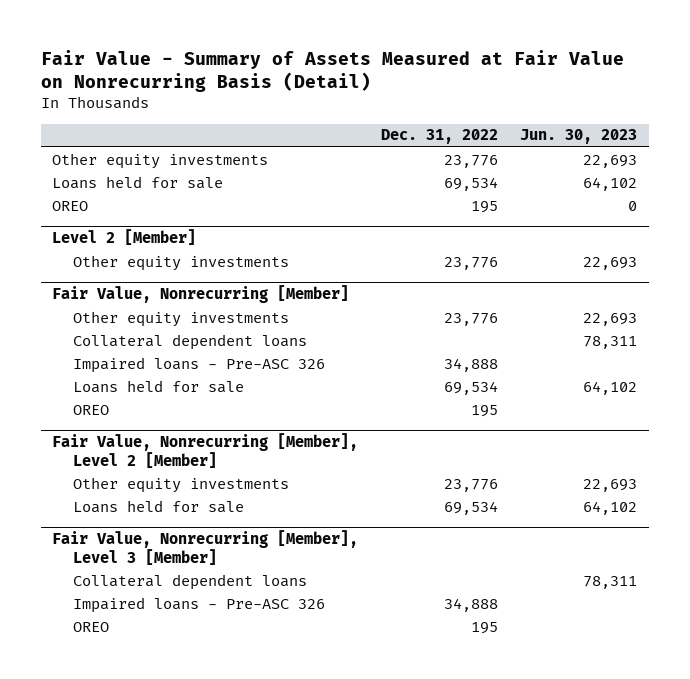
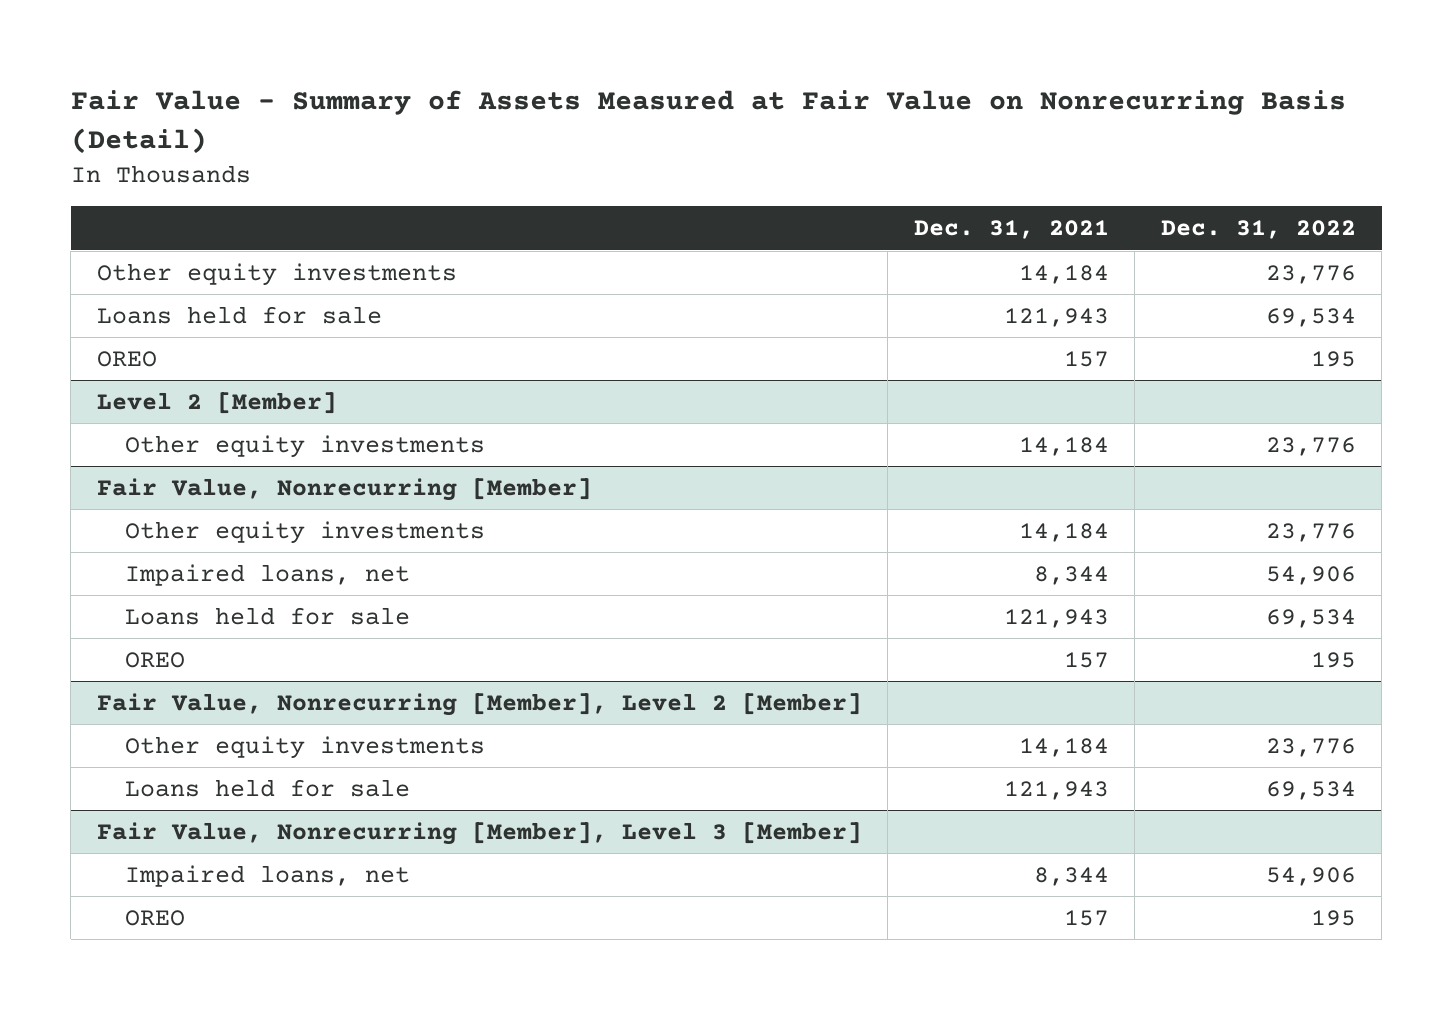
[520,129,638,145] Jun. 30, 2023 -> none
none -> [913,220,1109,240] Dec. 31, 2021
[73,333,308,350] Collateral dependent loans -> none
[73,356,326,373] Impaired loans - Pre-ASC 326 -> [125,563,411,586] Impaired loans, net
[443,357,498,372] 34,888 -> [1265,565,1356,585] 54,906
[73,573,308,590] Collateral dependent loans -> none
[73,596,326,613] Impaired loans - Pre-ASC 326 -> [125,864,411,887] Impaired loans, net
[443,597,498,612] 34,888 -> [1265,866,1356,886] 54,906

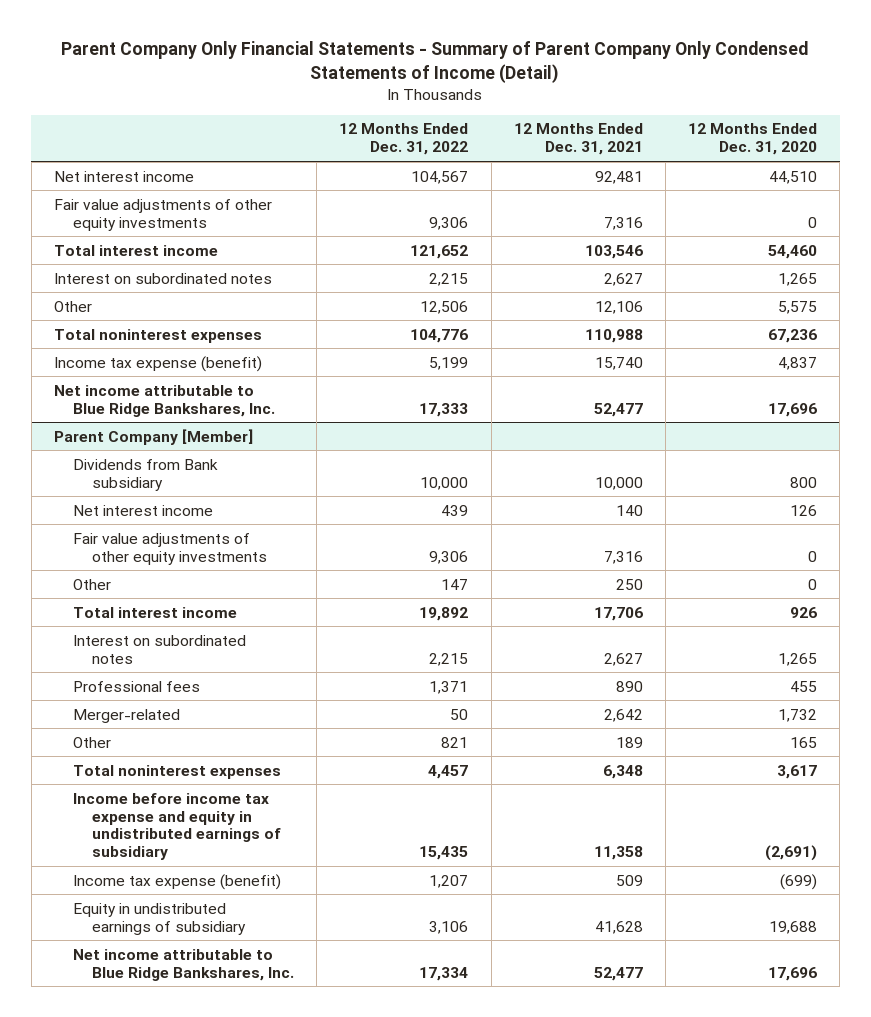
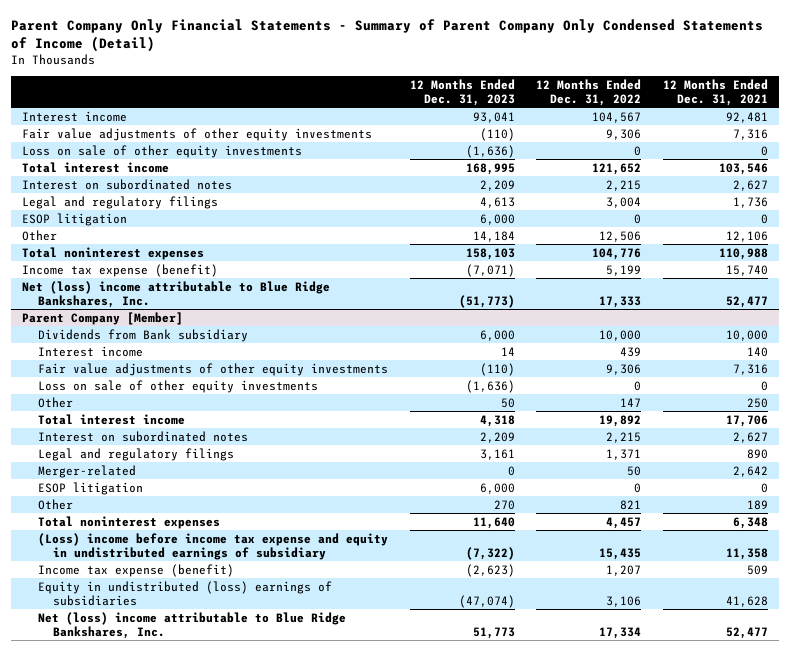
[687,123,817,156] 12 Months Ended Dec. 31, 2020 -> none
none -> [409,79,515,107] 12 Months Ended Dec. 31, 2023
[53,170,194,182] Net interest income -> [22,110,128,122] Interest income
none -> [22,144,303,158] Loss on sale of other equity investments
none -> [22,195,219,209] Legal and regulatory filings
none -> [22,212,128,226] ESOP litigation
[53,384,276,417] Net income attributable to Blue Ridge Bankshares, Inc. -> [22,280,331,308] Net (loss) income attributable to Blue Ridge Bankshares, Inc.
[73,504,214,516] Net interest income -> [37,345,143,357] Interest income
none -> [37,379,318,393] Loss on sale of other equity investments
[73,680,201,692] Professional fees -> [37,447,234,461] Legal and regulatory filings
none -> [37,481,143,495] ESOP litigation
[73,792,282,861] Income before income tax expense and equity in undistributed earnings of subsidiary -> [37,532,388,560] (Loss) income before income tax expense and equity in undistributed earnings of subsidiary
[73,902,247,935] Equity in undistributed earnings of subsidiary -> [37,580,332,606] Equity in undistributed (loss) earnings of subsidiaries
[73,948,295,981] Net income attributable to Blue Ridge Bankshares, Inc. -> [37,611,346,639] Net (loss) income attributable to Blue Ridge Bankshares, Inc.

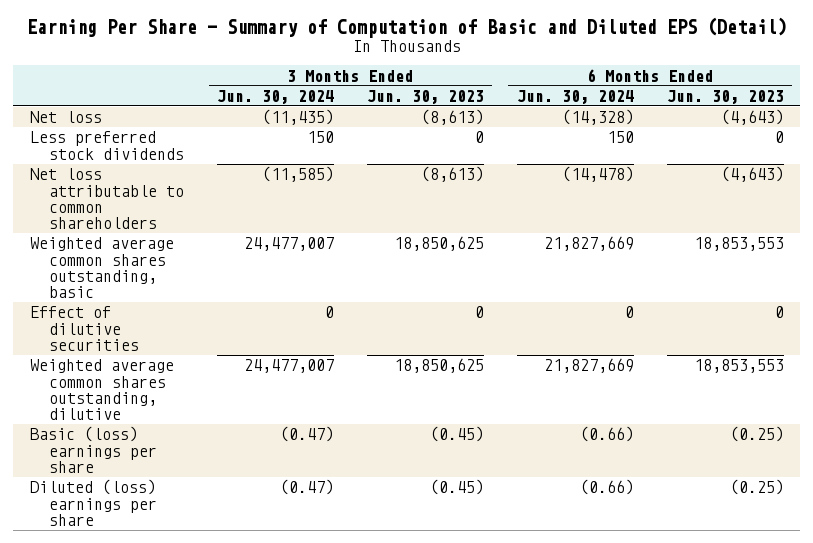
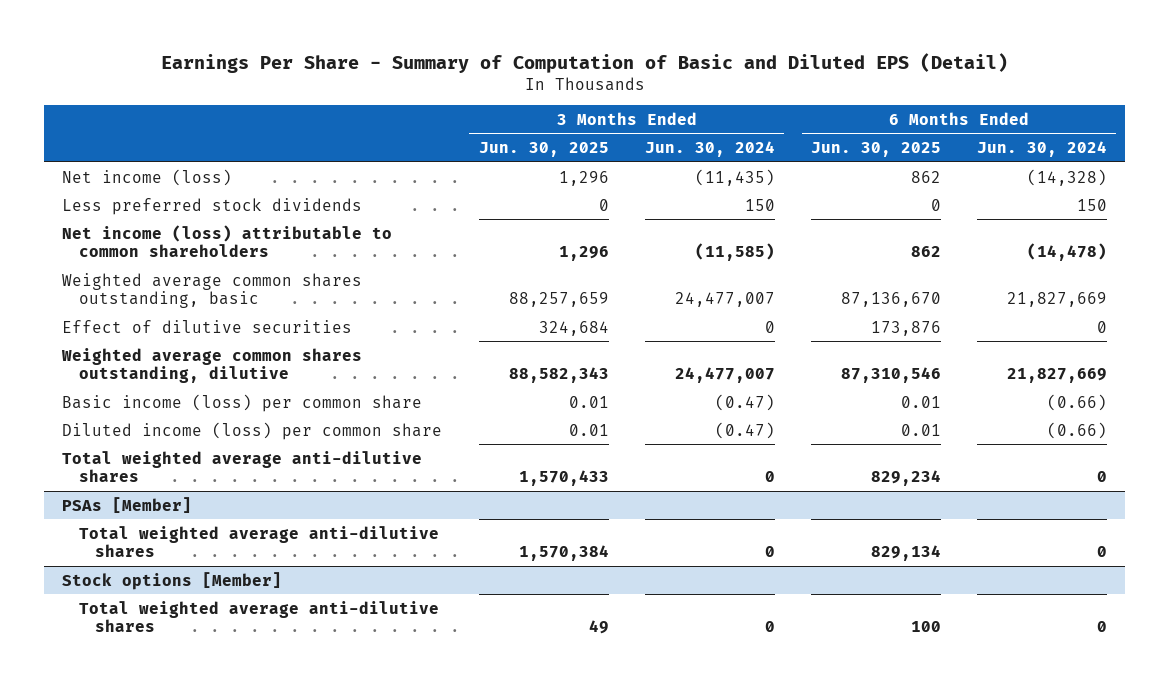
[26,16,787,38] Earning Per Share - Summary of Computation of Basic and Diluted EPS (Detail) -> [160,52,1008,73] Earnings Per Share - Summary of Computation of Basic and Diluted EPS (Detail)
[366,89,484,104] Jun. 30, 2023 -> none
[666,89,784,104] Jun. 30, 2023 -> none
none -> [478,142,609,158] Jun. 30, 2025
none -> [811,142,942,158] Jun. 30, 2025
[29,111,102,124] Net loss -> [62,168,233,186] Net income (loss)
[29,168,185,230] Net loss attributable to common shareholders -> [62,224,393,258] Net income (loss) attributable to common shareholders
[29,426,158,473] Basic (loss) earnings per share -> [62,393,423,412] Basic income (loss) per common share
[29,479,158,526] Diluted (loss) earnings per share -> [62,421,443,440] Diluted income (loss) per common share
none -> [62,450,423,483] Total weighted average anti-dilutive shares
none -> [62,496,193,513] PSAs [Member]
none -> [78,525,439,558] Total weighted average anti-dilutive shares
none -> [62,571,283,590] Stock options [Member]
none -> [78,600,439,633] Total weighted average anti-dilutive shares

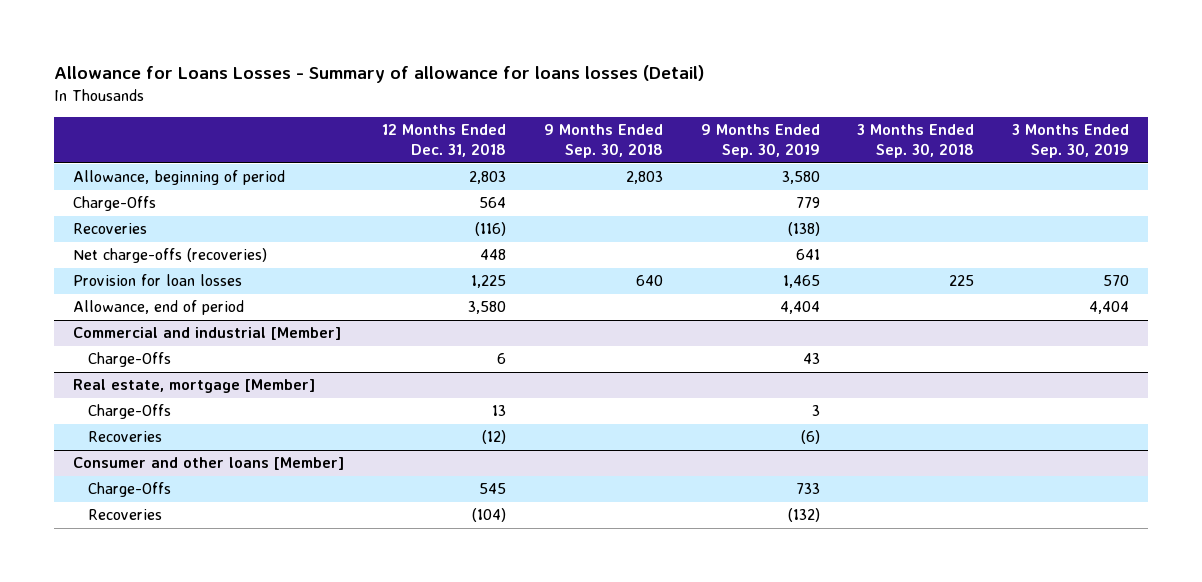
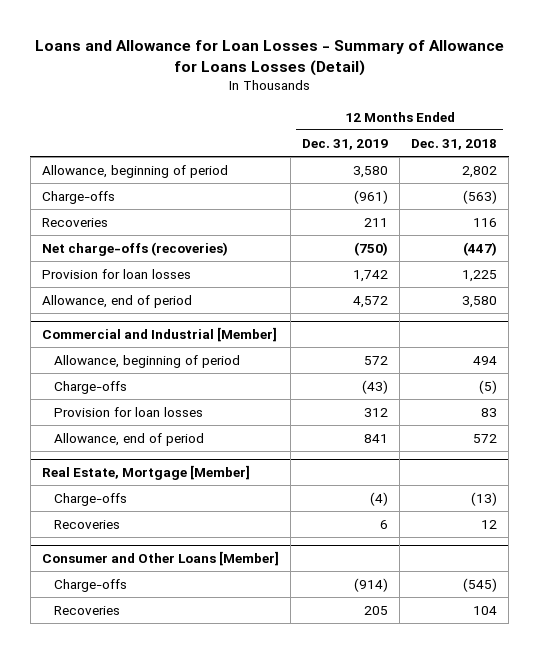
[53,65,704,84] Allowance for Loans Losses - Summary of allowance for loans losses (Detail) -> [34,40,504,77] Loans and Allowance for Loan Losses - Summary of Allowance for Loans Losses (Detail)
[543,124,663,159] 9 Months Ended Sep. 30, 2018 -> none
[700,124,820,159] 9 Months Ended Sep. 30, 2019 -> none
[857,124,975,159] 3 Months Ended Sep. 30, 2018 -> none
[1012,124,1130,159] 3 Months Ended Sep. 30, 2019 -> none
none -> [302,138,389,150] Dec. 31, 2019
[468,171,506,185] 2,803 -> [462,165,498,178] 2,802
[72,196,156,212] Charge-Offs -> [42,190,116,204] Charge-offs
[478,197,506,209] 564 -> [463,189,498,204] (563)
[474,222,506,237] (116) -> [473,217,498,227] 116
[479,249,506,261] 448 -> [463,241,498,256] (447)
[72,327,341,341] Commercial and industrial [Member] -> [42,326,278,342] Commercial and Industrial [Member]
none -> [53,354,240,368] Allowance, beginning of period
[87,352,171,368] Charge-Offs -> [53,380,127,394] Charge-offs
[496,353,506,365] 6 -> [479,379,498,394] (5)
none -> [53,406,203,417] Provision for loan losses
none -> [53,432,204,446] Allowance, end of period
[72,379,315,394] Real estate, mortgage [Member] -> [42,464,251,480] Real Estate, Mortgage [Member]
[87,404,171,420] Charge-Offs -> [53,492,127,506] Charge-offs
[491,405,506,417] 13 -> [471,491,498,506] (13)
[481,430,506,445] (12) -> [481,519,498,529] 12
[72,457,344,471] Consumer and other loans [Member] -> [42,550,280,566] Consumer and Other Loans [Member]
[87,482,171,498] Charge-Offs -> [53,578,127,592] Charge-offs
[478,483,506,495] 545 -> [463,577,498,592] (545)
[471,508,506,523] (104) -> [473,605,498,615] 104

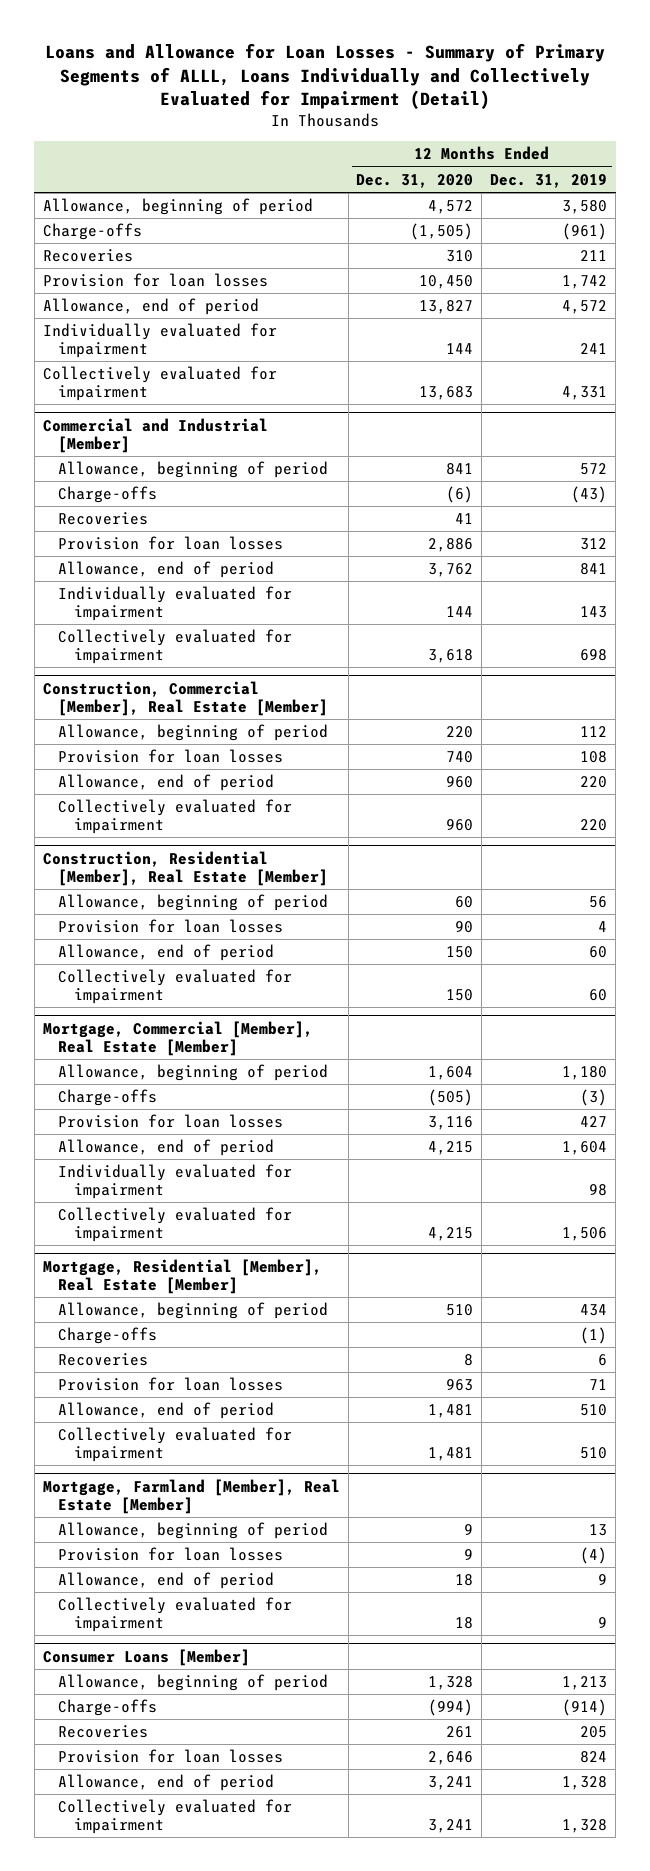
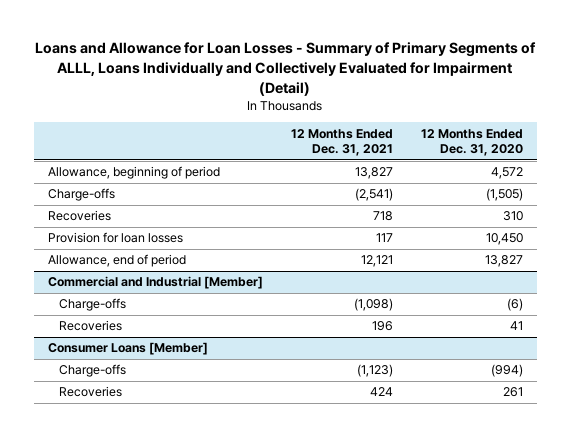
[490,173,608,188] Dec. 31, 2019 -> none
none -> [290,128,393,157] 12 Months Ended Dec. 31, 2021
[42,323,277,358] Individually evaluated for impairment -> none
[42,366,277,401] Collectively evaluated for impairment -> none
[58,461,329,479] Allowance, beginning of period -> none
[58,536,284,551] Provision for loan losses -> none
[58,561,275,579] Allowance, end of period -> none
[58,586,293,621] Individually evaluated for impairment -> none
[58,629,293,664] Collectively evaluated for impairment -> none
[42,681,329,716] Construction, Commercial [Member], Real Estate [Member] -> none
[58,724,329,742] Allowance, beginning of period -> none
[58,749,284,764] Provision for loan losses -> none
[58,774,275,792] Allowance, end of period -> none
[58,799,293,834] Collectively evaluated for impairment -> none
[42,851,329,886] Construction, Residential [Member], Real Estate [Member] -> none
[58,894,329,912] Allowance, beginning of period -> none
[58,919,284,934] Provision for loan losses -> none
[58,944,275,962] Allowance, end of period -> none
[58,969,293,1004] Collectively evaluated for impairment -> none
[42,1021,313,1056] Mortgage, Commercial [Member], Real Estate [Member] -> none
[58,1064,329,1082] Allowance, beginning of period -> none
[58,1089,158,1107] Charge-offs -> none
[58,1114,284,1129] Provision for loan losses -> none
[58,1139,275,1157] Allowance, end of period -> none
[58,1164,293,1199] Individually evaluated for impairment -> none
[58,1207,293,1242] Collectively evaluated for impairment -> none
[42,1259,322,1294] Mortgage, Residential [Member], Real Estate [Member] -> none
[58,1302,329,1320] Allowance, beginning of period -> none
[58,1327,158,1345] Charge-offs -> none
[58,1353,149,1367] Recoveries -> none
[58,1377,284,1392] Provision for loan losses -> none
[58,1402,275,1420] Allowance, end of period -> none
[58,1427,293,1462] Collectively evaluated for impairment -> none
[42,1479,340,1514] Mortgage, Farmland [Member], Real Estate [Member] -> none
[58,1522,329,1540] Allowance, beginning of period -> none
[58,1547,284,1562] Provision for loan losses -> none
[58,1572,275,1590] Allowance, end of period -> none
[58,1597,293,1632] Collectively evaluated for impairment -> none
[58,1674,329,1692] Allowance, beginning of period -> none
[58,1749,284,1764] Provision for loan losses -> none
[58,1774,275,1792] Allowance, end of period -> none
[58,1799,293,1834] Collectively evaluated for impairment -> none

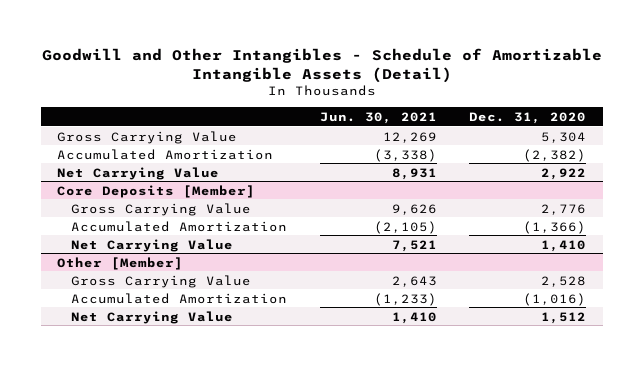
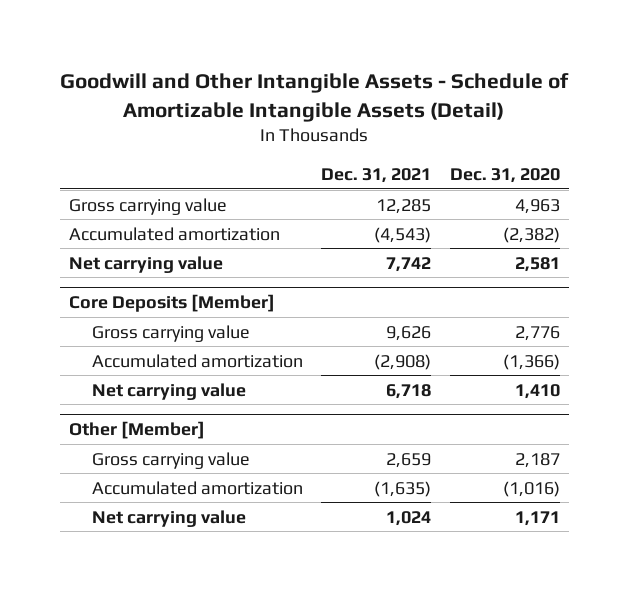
[41,47,602,83] Goodwill and Other Intangibles - Schedule of Amortizable Intangible Assets (Detail) -> [60,73,570,122] Goodwill and Other Intangible Assets - Schedule of Amortizable Intangible Assets (Detail)
[319,112,437,125] Jun. 30, 2021 -> none
none -> [321,167,432,183] Dec. 31, 2021
[57,130,238,144] Gross Carrying Value -> [69,197,228,215] Gross carrying value
[541,131,587,143] 5,304 -> [514,198,560,214] 4,963
[57,148,274,160] Accumulated Amortization -> [69,226,281,241] Accumulated amortization
[57,166,220,180] Net Carrying Value -> [69,255,224,273] Net carrying value
[541,167,587,180] 2,922 -> [514,256,560,272] 2,581
[70,202,251,216] Gross Carrying Value -> [92,324,251,342] Gross carrying value
[70,220,287,232] Accumulated Amortization -> [92,353,304,368] Accumulated amortization
[70,238,233,252] Net Carrying Value -> [92,382,247,400] Net carrying value
[70,274,251,288] Gross Carrying Value -> [92,451,251,469] Gross carrying value
[541,275,587,287] 2,528 -> [514,452,560,468] 2,187
[70,292,287,304] Accumulated Amortization -> [92,480,304,495] Accumulated amortization
[70,310,233,324] Net Carrying Value -> [92,509,247,527] Net carrying value
[541,311,587,324] 1,512 -> [514,510,560,526] 1,171

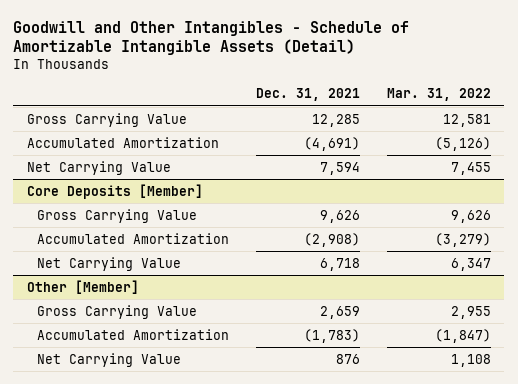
[60,73,570,122] Goodwill and Other Intangible Assets - Schedule of Amortizable Intangible Assets (Detail) -> [13,20,410,56] Goodwill and Other Intangibles - Schedule of Amortizable Intangible Assets (Detail)
[449,167,560,183] Dec. 31, 2020 -> none
none -> [386,88,491,102] Mar. 31, 2022
[69,197,228,215] Gross carrying value -> [26,112,187,127] Gross Carrying Value
[69,226,281,241] Accumulated amortization -> [26,136,219,148] Accumulated Amortization
[374,226,432,243] (4,543) -> [303,136,360,151] (4,691)
[69,255,224,273] Net carrying value -> [26,160,171,175] Net Carrying Value
[386,256,432,272] 7,742 -> [319,161,360,175] 7,594
[92,324,251,342] Gross carrying value -> [36,208,197,223] Gross Carrying Value
[92,353,304,368] Accumulated amortization -> [36,232,229,244] Accumulated Amortization
[92,382,247,400] Net carrying value -> [36,256,181,271] Net Carrying Value
[92,451,251,469] Gross carrying value -> [36,304,197,319] Gross Carrying Value
[92,480,304,495] Accumulated amortization -> [36,328,229,340] Accumulated Amortization
[374,480,432,497] (1,635) -> [303,328,360,343] (1,783)
[92,509,247,527] Net carrying value -> [36,352,181,367] Net Carrying Value
[386,510,432,526] 1,024 -> [335,353,360,364] 876

